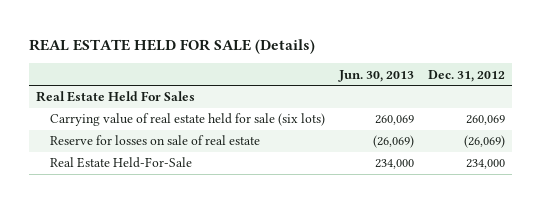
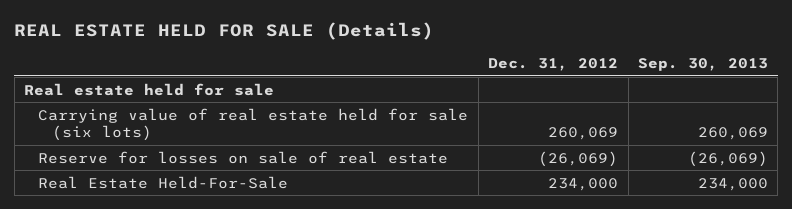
[337,69,414,82] Jun. 30, 2013 -> none
none -> [638,58,769,72] Sep. 30, 2013
[36,91,196,103] Real Estate Held For Sales -> [24,82,275,96] Real estate held for sale

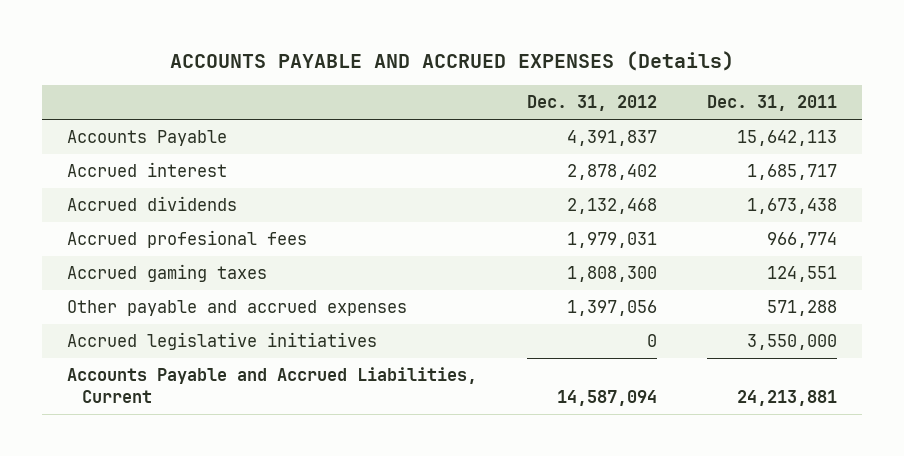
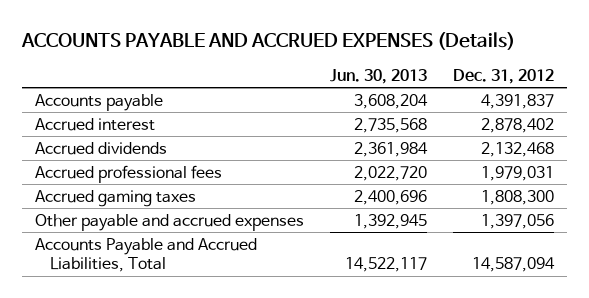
[707,95,838,112] Dec. 31, 2011 -> none
none -> [330,68,428,84] Jun. 30, 2013
[66,130,227,147] Accounts Payable -> [35,93,164,111] Accounts payable
[66,230,307,249] Accrued profesional fees -> [35,164,223,183] Accrued professional fees
[66,332,377,351] Accrued legislative initiatives -> none
[66,367,477,404] Accounts Payable and Accrued Liabilities, Current -> [35,237,258,273] Accounts Payable and Accrued Liabilities, Total

